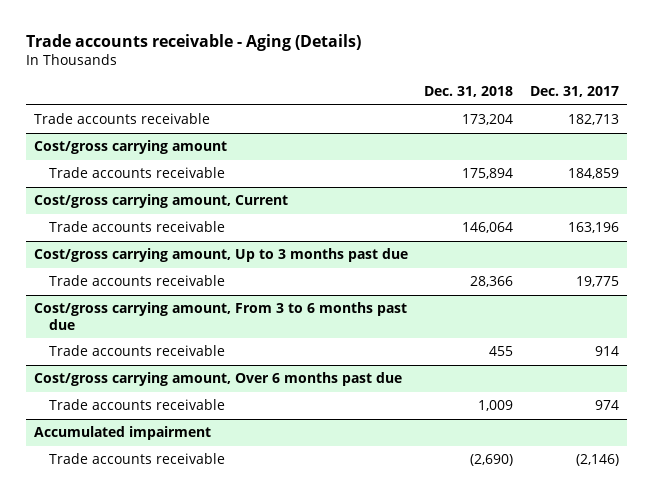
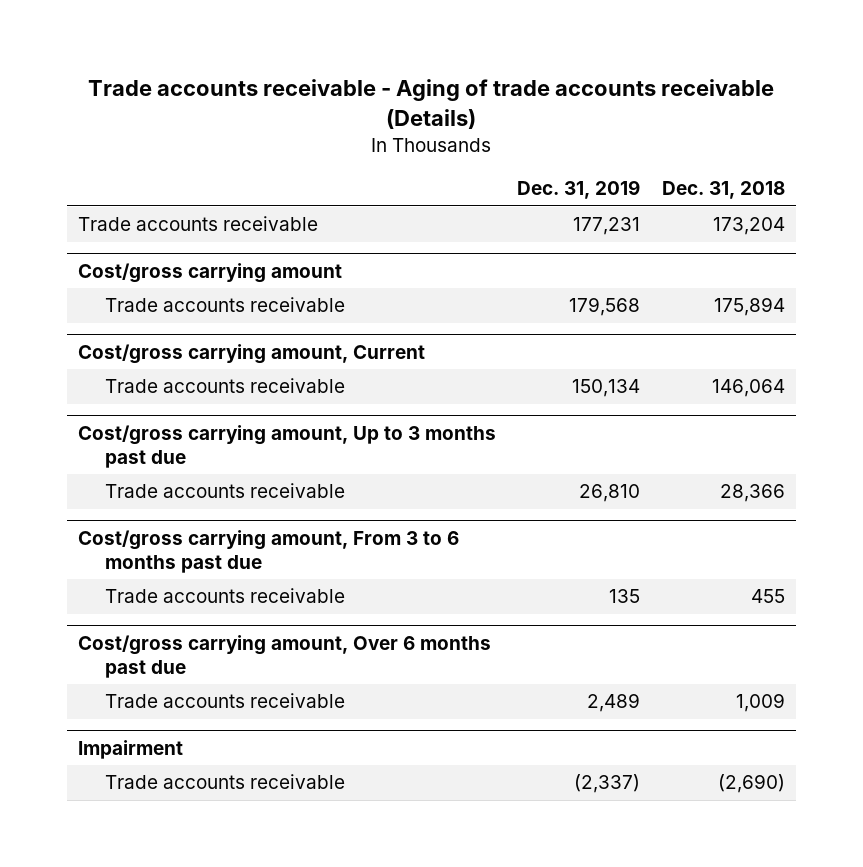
[25,33,361,51] Trade accounts receivable - Aging (Details) -> [88,79,775,129] Trade accounts receivable - Aging of trade accounts receivable (Details)
[529,86,619,98] Dec. 31, 2017 -> none
none -> [517,180,641,200] Dec. 31, 2019
[33,426,211,441] Accumulated impairment -> [77,740,183,760] Impairment

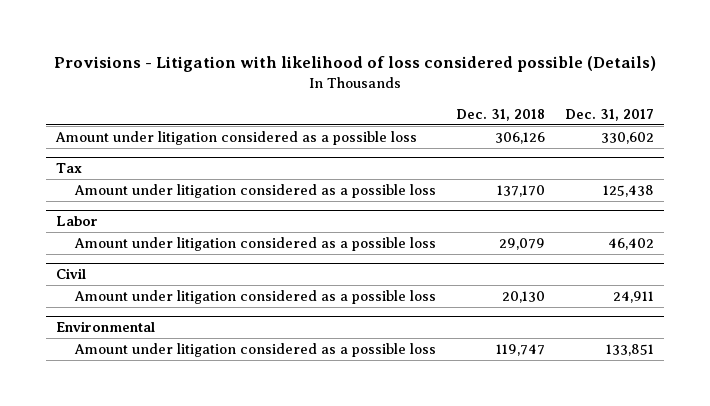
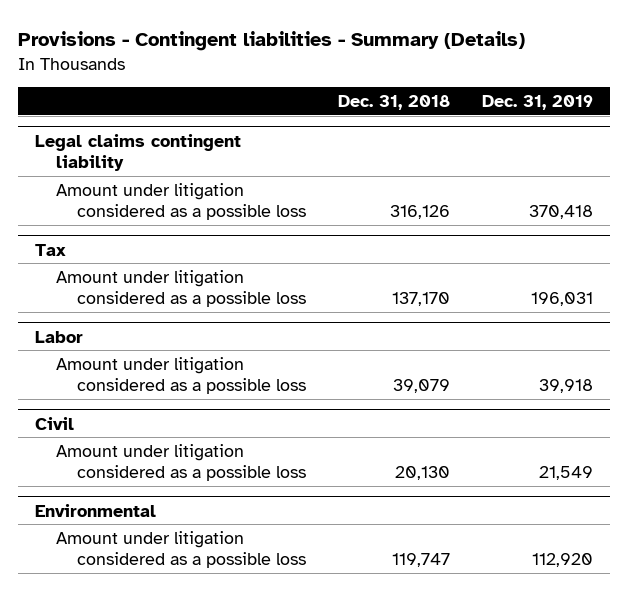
[54,56,657,73] Provisions - Litigation with likelihood of loss considered possible (Details) -> [18,30,526,51] Provisions - Contingent liabilities - Summary (Details)
[565,108,655,121] Dec. 31, 2017 -> none
none -> [482,94,594,110] Dec. 31, 2019
none -> [34,133,241,172] Legal claims contingent liability
[495,132,546,145] 306,126 -> [390,205,451,220] 316,126
[499,238,546,251] 29,079 -> [393,379,451,394] 39,079

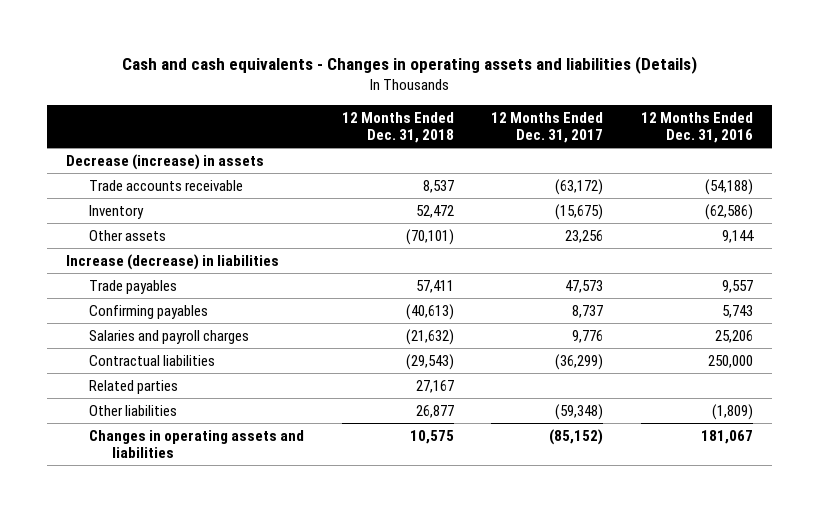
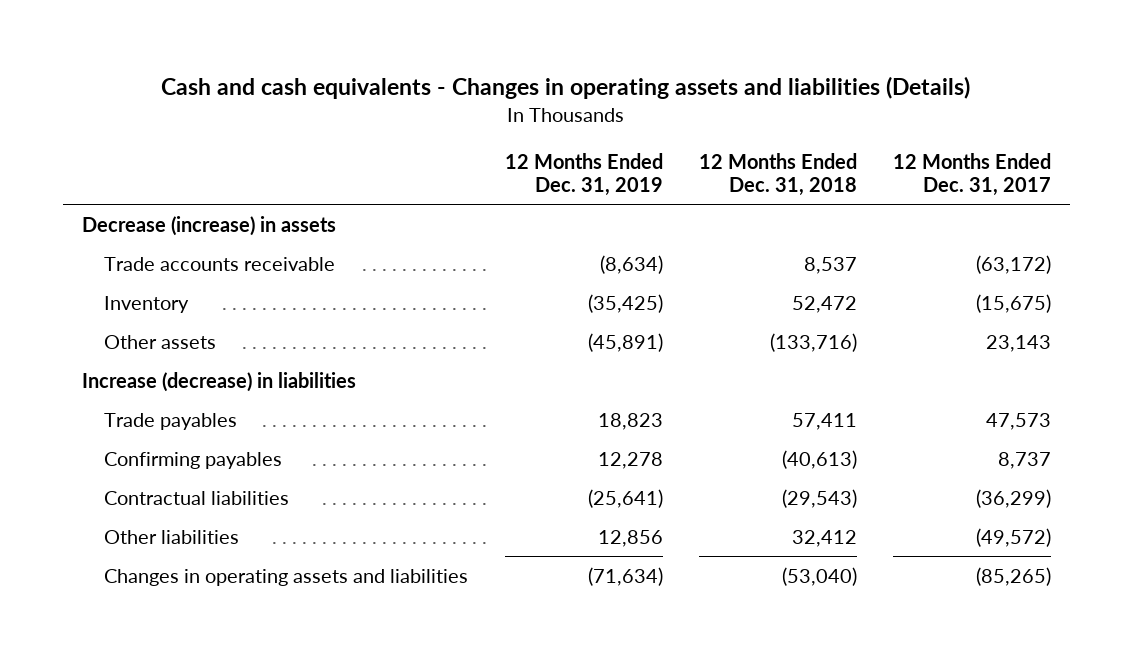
[641,111,754,144] 12 Months Ended Dec. 31, 2016 -> none
none -> [504,152,663,197] 12 Months Ended Dec. 31, 2019
[405,228,454,245] (70,101) -> [770,332,858,352] (133,716)
[565,229,604,243] 23,256 -> [986,334,1052,352] 23,143
[88,329,249,344] Salaries and payroll charges -> none
[88,379,178,394] Related parties -> none
[415,404,454,418] 26,877 -> [792,529,858,547] 32,412
[555,403,604,420] (59,348) -> [976,527,1052,547] (49,572)
[409,429,454,444] 10,575 -> [782,566,858,586] (53,040)
[549,428,604,445] (85,152) -> [976,566,1052,586] (85,265)

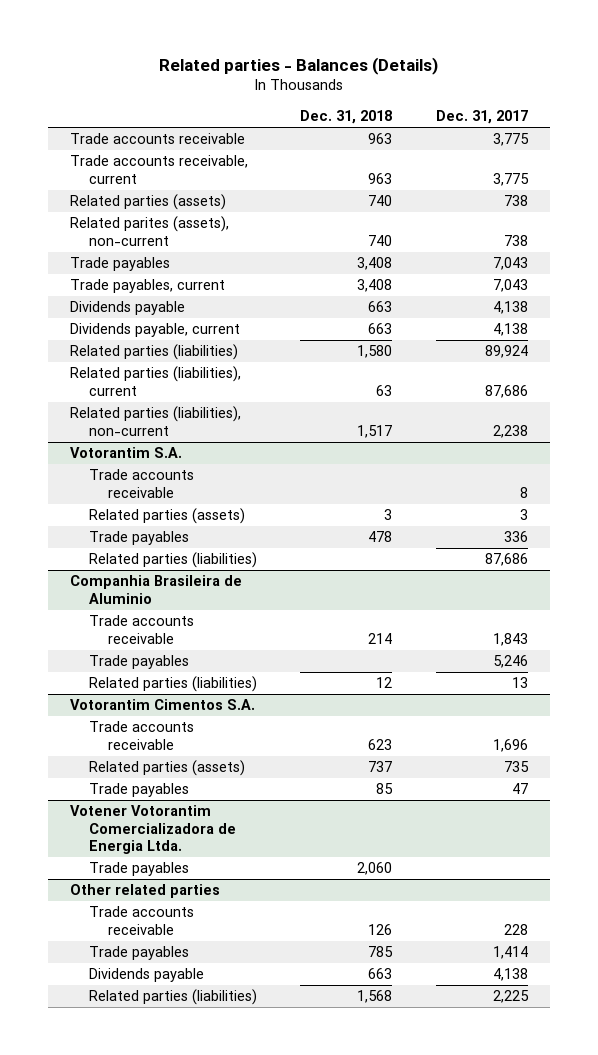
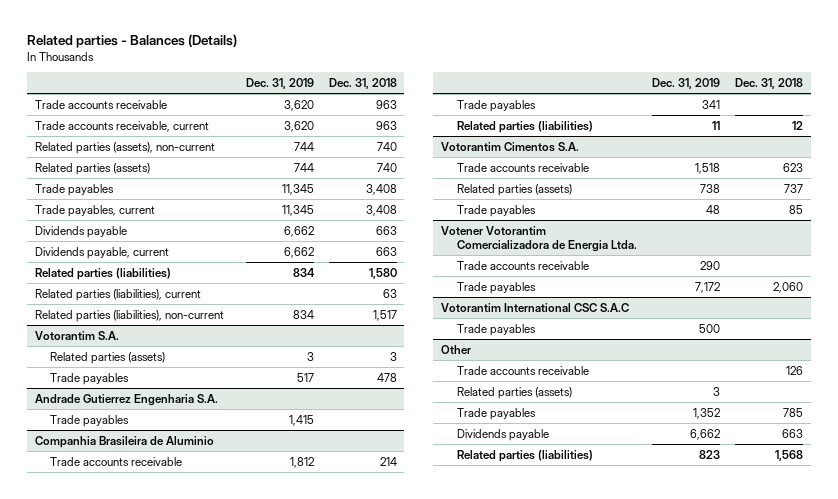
[435,110,528,125] Dec. 31, 2017 -> none
none -> [245,78,314,90] Dec. 31, 2019
none -> [34,141,215,154] Related parties (assets), non-current
[69,216,229,246] Related parites (assets), non-current -> none
[88,469,194,498] Trade accounts receivable -> none
[88,552,257,569] Related parties (liabilities) -> none
none -> [34,393,218,406] Andrade Gutierrez Engenharia S.A.
none -> [50,414,130,427] Trade payables
none -> [456,260,589,270] Trade accounts receivable
none -> [441,302,630,312] Votorantim International CSC S.A.C
none -> [456,323,536,336] Trade payables
[69,884,220,899] Other related parties -> [441,344,472,354] Other
none -> [456,386,572,399] Related parties (assets)

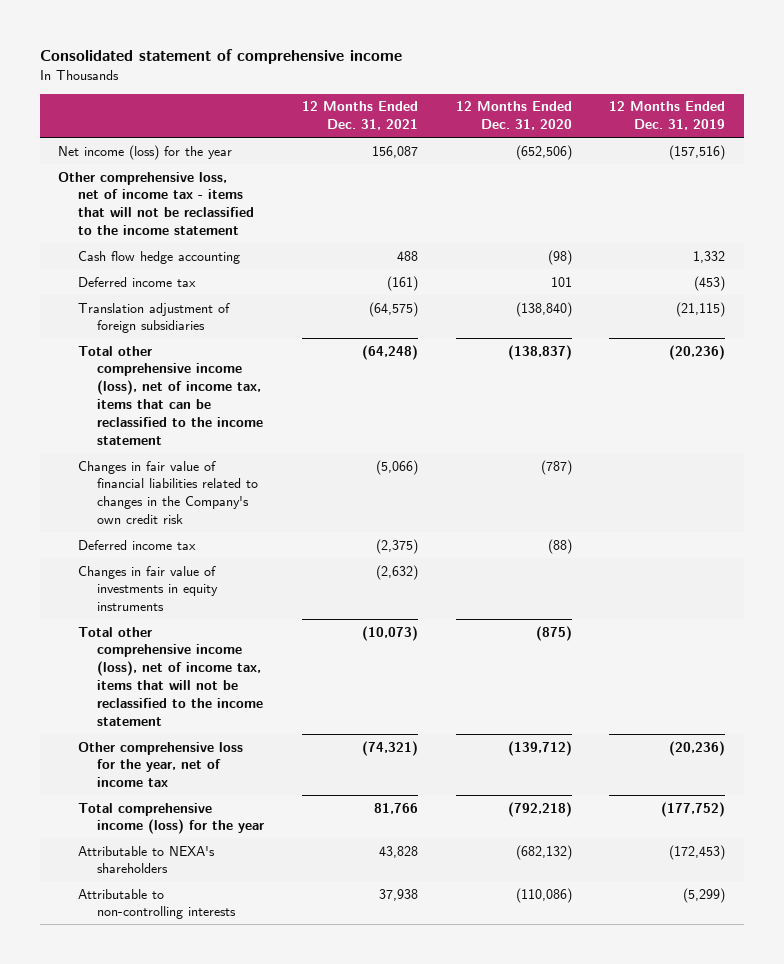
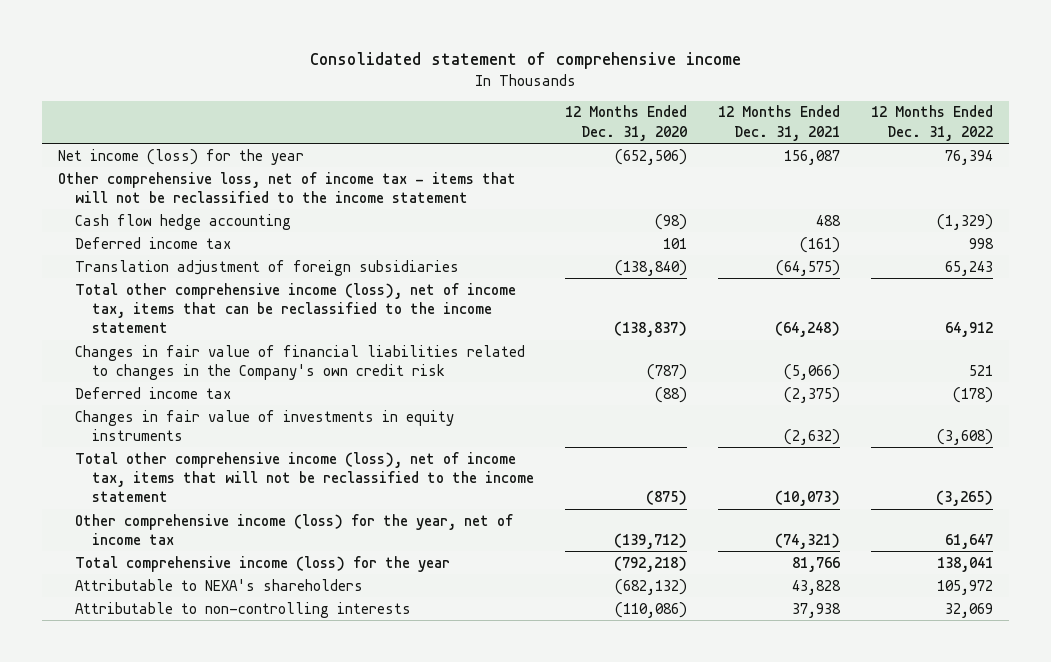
[609,101,726,131] 12 Months Ended Dec. 31, 2019 -> none
none -> [871,105,994,141] 12 Months Ended Dec. 31, 2022
[77,741,243,788] Other comprehensive loss for the year, net of income tax -> [74,513,513,545] Other comprehensive income (loss) for the year, net of income tax

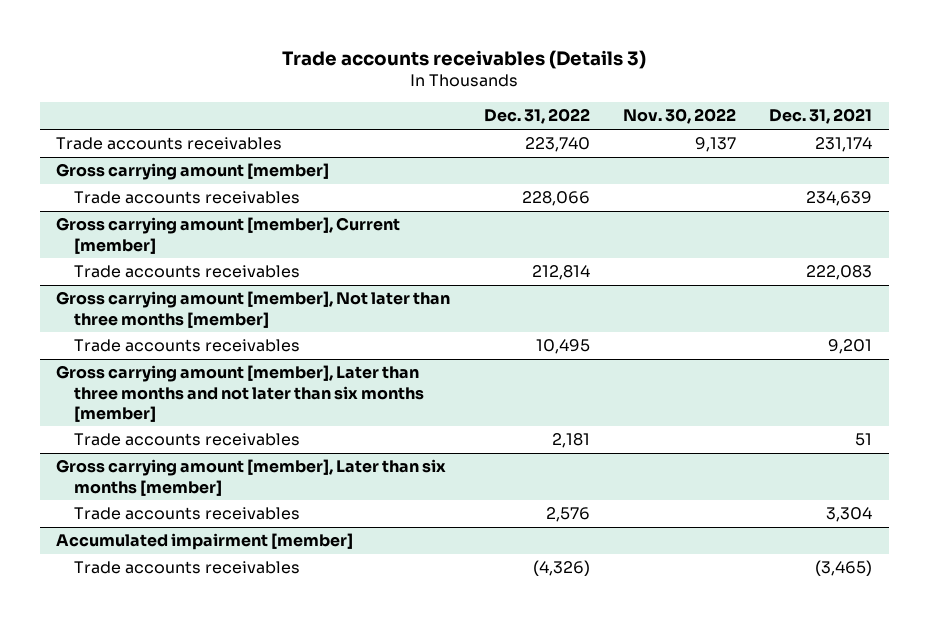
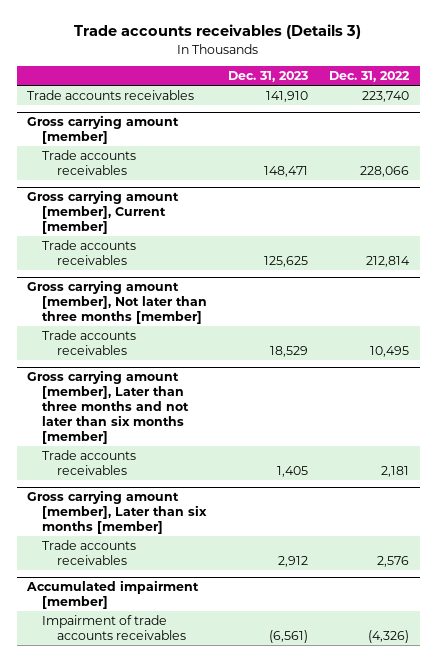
[623,108,737,125] Nov. 30, 2022 -> none
[769,108,873,125] Dec. 31, 2021 -> none
none -> [228,71,309,83] Dec. 31, 2023
[73,561,300,575] Trade accounts receivables -> [42,614,187,640] Impairment of trade accounts receivables

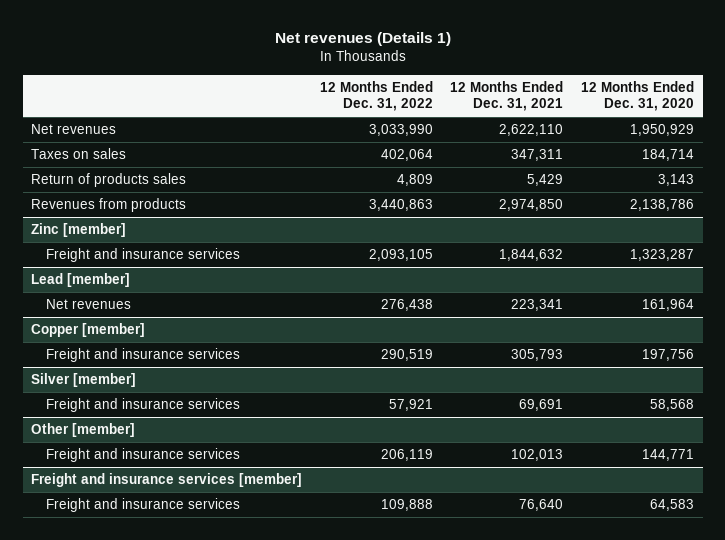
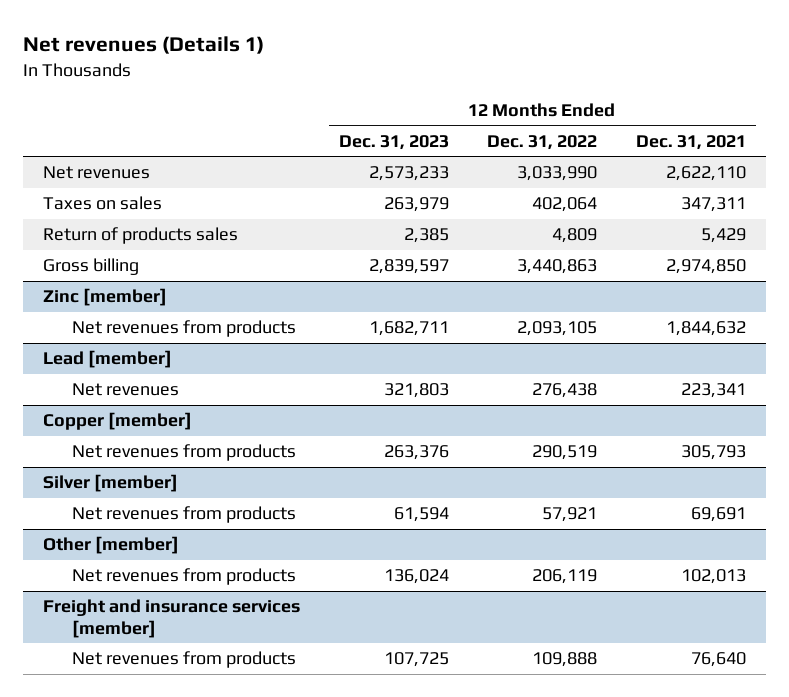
[580,81,694,112] 12 Months Ended Dec. 31, 2020 -> none
none -> [338,134,449,150] Dec. 31, 2023
[31,198,187,213] Revenues from products -> [42,258,139,276] Gross billing
[46,248,241,263] Freight and insurance services -> [71,320,296,338] Net revenues from products
[46,348,241,363] Freight and insurance services -> [71,444,296,462] Net revenues from products
[46,398,241,413] Freight and insurance services -> [71,506,296,524] Net revenues from products
[46,448,241,463] Freight and insurance services -> [71,568,296,586] Net revenues from products
[46,498,241,513] Freight and insurance services -> [71,651,296,669] Net revenues from products

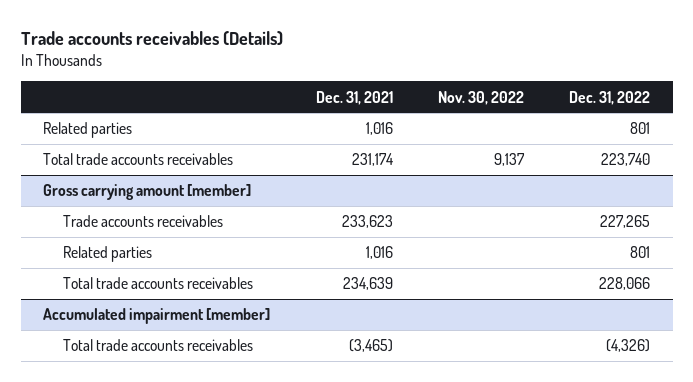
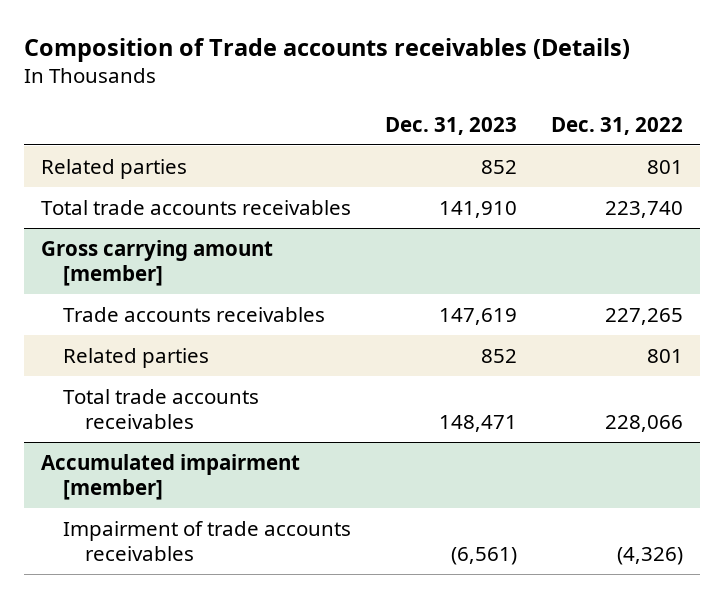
[20,30,283,46] Trade accounts receivables (Details) -> [23,37,630,62] Composition of Trade accounts receivables (Details)
[315,90,393,105] Dec. 31, 2021 -> none
[437,90,524,105] Nov. 30, 2022 -> none
none -> [384,116,517,135] Dec. 31, 2023
[63,339,254,352] Total trade accounts receivables -> [62,520,351,562] Impairment of trade accounts receivables

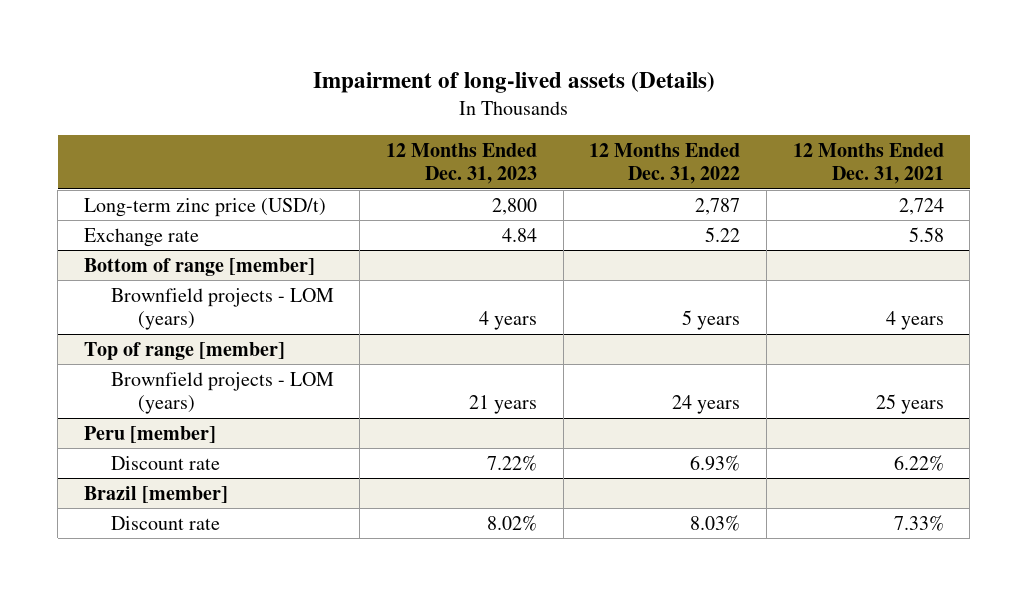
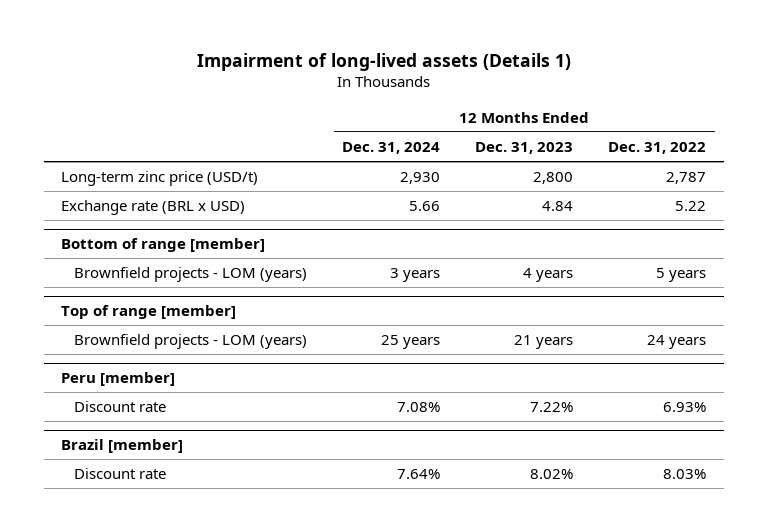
[312,72,715,94] Impairment of long-lived assets (Details) -> [196,53,571,72] Impairment of long-lived assets (Details 1)
[792,142,944,184] 12 Months Ended Dec. 31, 2021 -> none
none -> [342,141,441,154] Dec. 31, 2024
[83,227,199,247] Exchange rate -> [61,200,246,216] Exchange rate (BRL x USD)

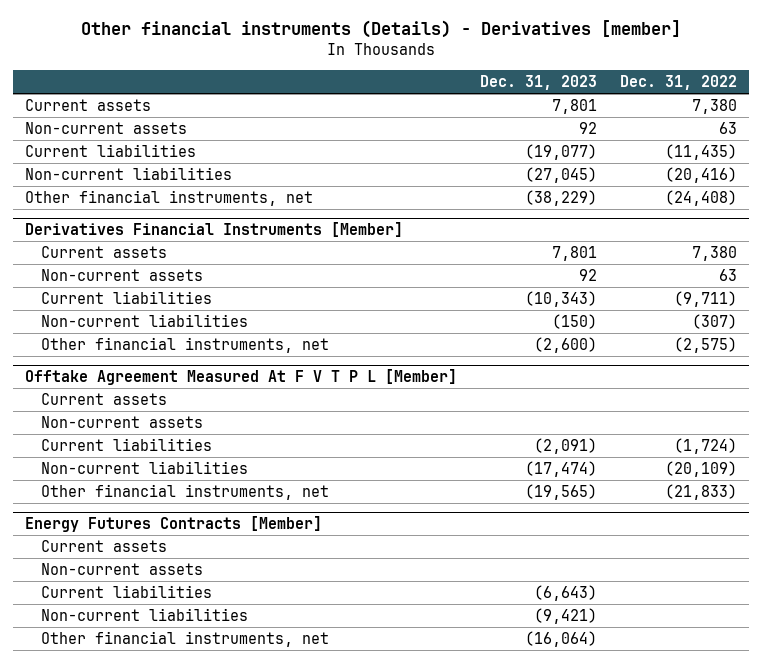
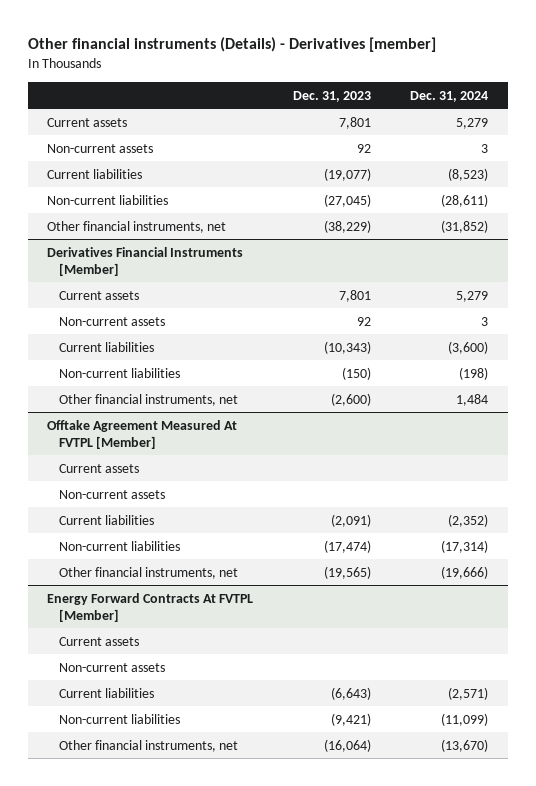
[620,74,738,90] Dec. 31, 2022 -> none
none -> [410,90,489,102] Dec. 31, 2024
[24,369,457,386] Offtake Agreement Measured At F V T P L [Member] -> [47,419,238,449] Offtake Agreement Measured At FVTPL [Member]
[24,516,322,533] Energy Futures Contracts [Member] -> none
none -> [47,592,254,622] Energy Forward Contracts At FVTPL [Member]

